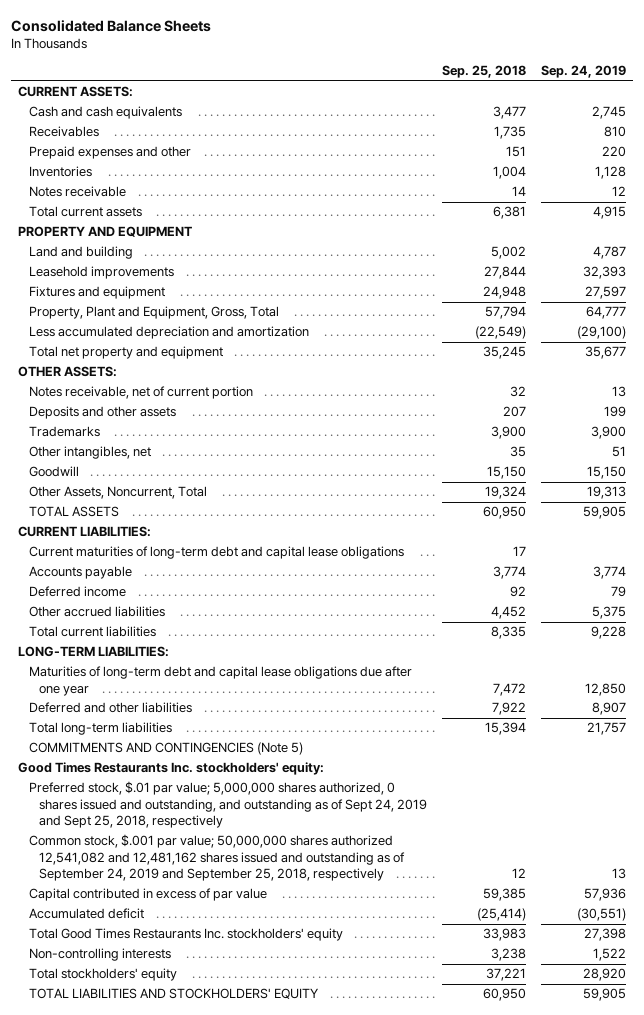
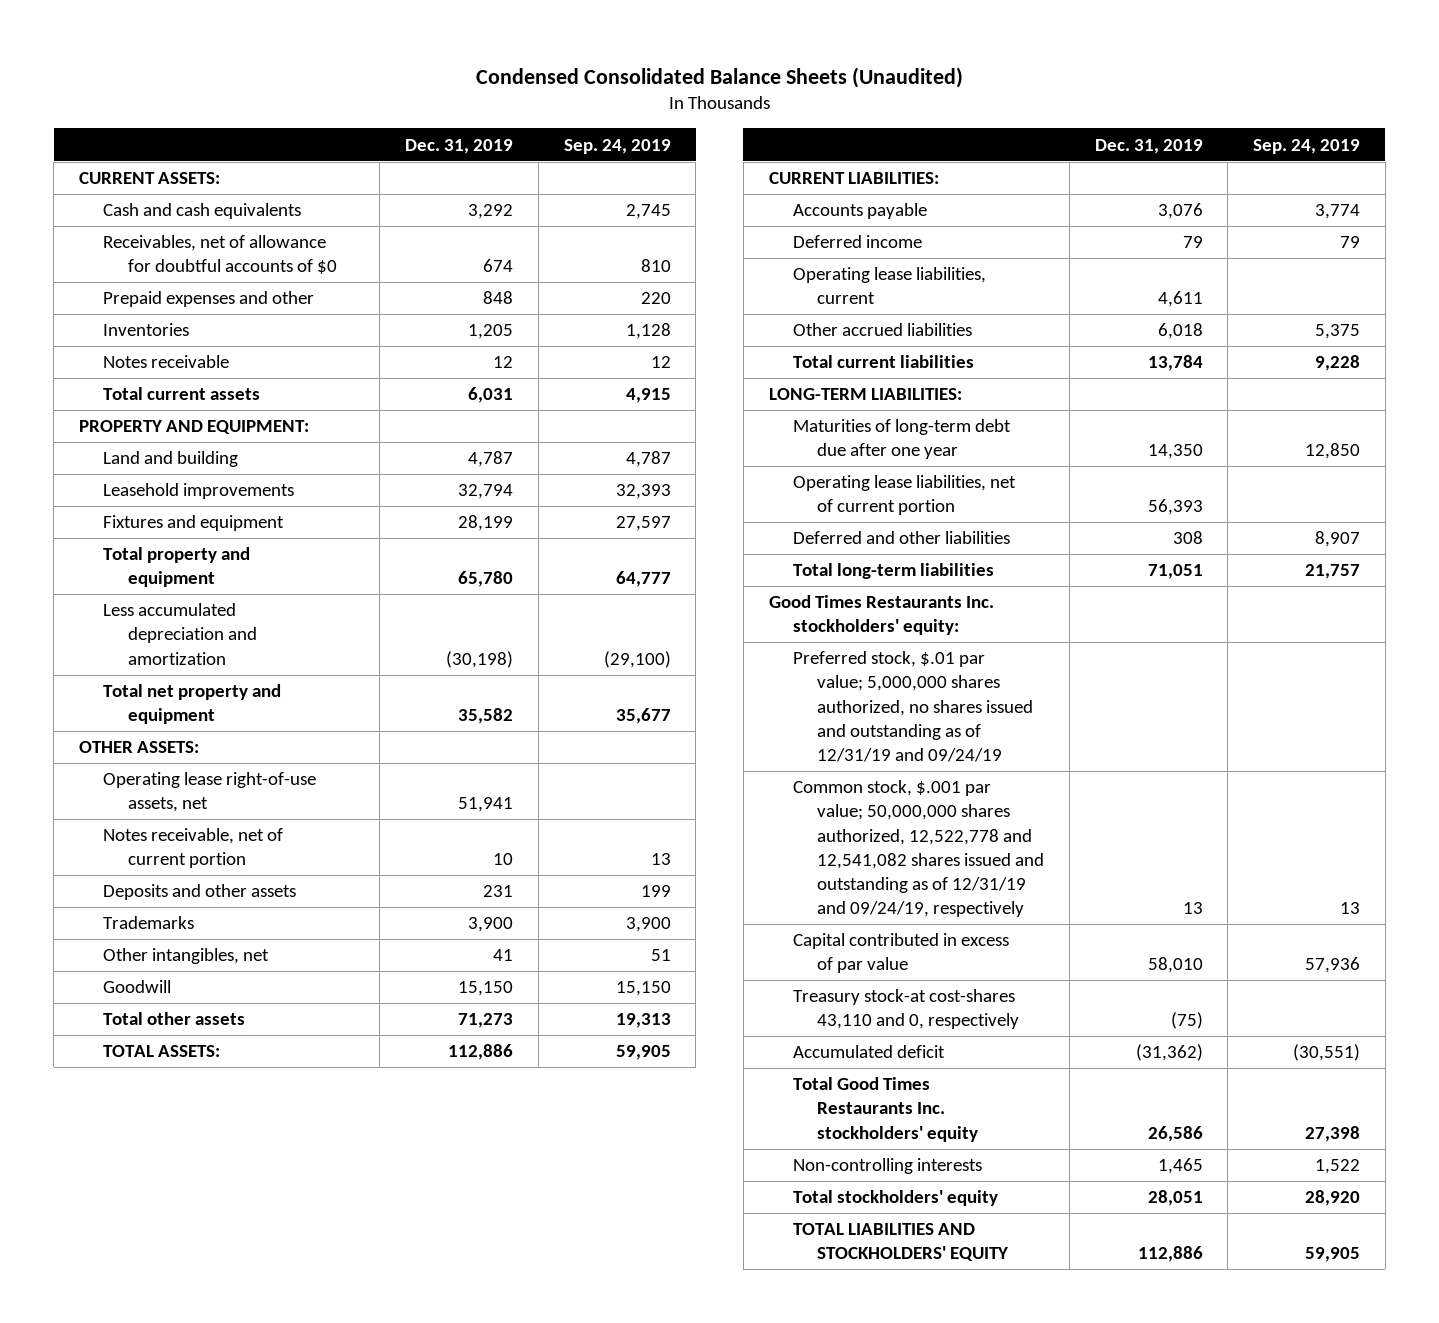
[11,19,212,32] Consolidated Balance Sheets -> [475,66,963,88] Condensed Consolidated Balance Sheets (Unaudited)
[442,65,527,79] Sep. 25, 2018 -> none
none -> [405,138,514,154] Dec. 31, 2019
[28,126,99,138] Receivables -> [103,235,337,275] Receivables, net of allowance for doubtful accounts of $0
[18,226,193,238] PROPERTY AND EQUIPMENT -> [79,420,310,435] PROPERTY AND EQUIPMENT:
[28,306,279,320] Property, Plant and Equipment, Gross, Total -> [103,547,251,588] Total property and equipment
none -> [103,772,317,813] Operating lease right-of-use assets, net
[28,486,207,500] Other Assets, Noncurrent, Total -> [103,1012,246,1026] Total other assets
[28,506,119,518] TOTAL ASSETS -> [103,1045,221,1058] TOTAL ASSETS:
[28,546,404,560] Current maturities of long-term debt and capital lease obligations -> none
none -> [792,267,986,305] Operating lease liabilities, current
[28,666,412,696] Maturities of long-term debt and capital lease obligations due after one year -> [792,419,1011,460] Maturities of long-term debt due after one year
none -> [792,475,1016,516] Operating lease liabilities, net of current portion
[28,742,303,756] COMMITMENTS AND CONTINGENCIES (Note 5) -> none
[28,781,428,829] Preferred stock, $.01 par value; 5,000,000 shares authorized, 0 shares issued and outstanding, and outstanding as of Sept 24, 2019 and Sept 25, 2018, respectively -> [792,651,1034,763] Preferred stock, $.01 par value; 5,000,000 shares authorized, no shares issued and outstanding as of 12/31/19 and 09/24/19
[28,834,406,882] Common stock, $.001 par value; 50,000,000 shares authorized 12,541,082 and 12,481,162 shares issued and outstanding as of September 24, 2019 and September 25, 2018, respectively -> [792,780,1045,918] Common stock, $.001 par value; 50,000,000 shares authorized, 12,522,778 and 12,541,082 shares issued and outstanding as of 12/31/19 and 09/24/19, respectively
none -> [792,989,1020,1030] Treasury stock-at cost-shares 43,110 and 0, respectively

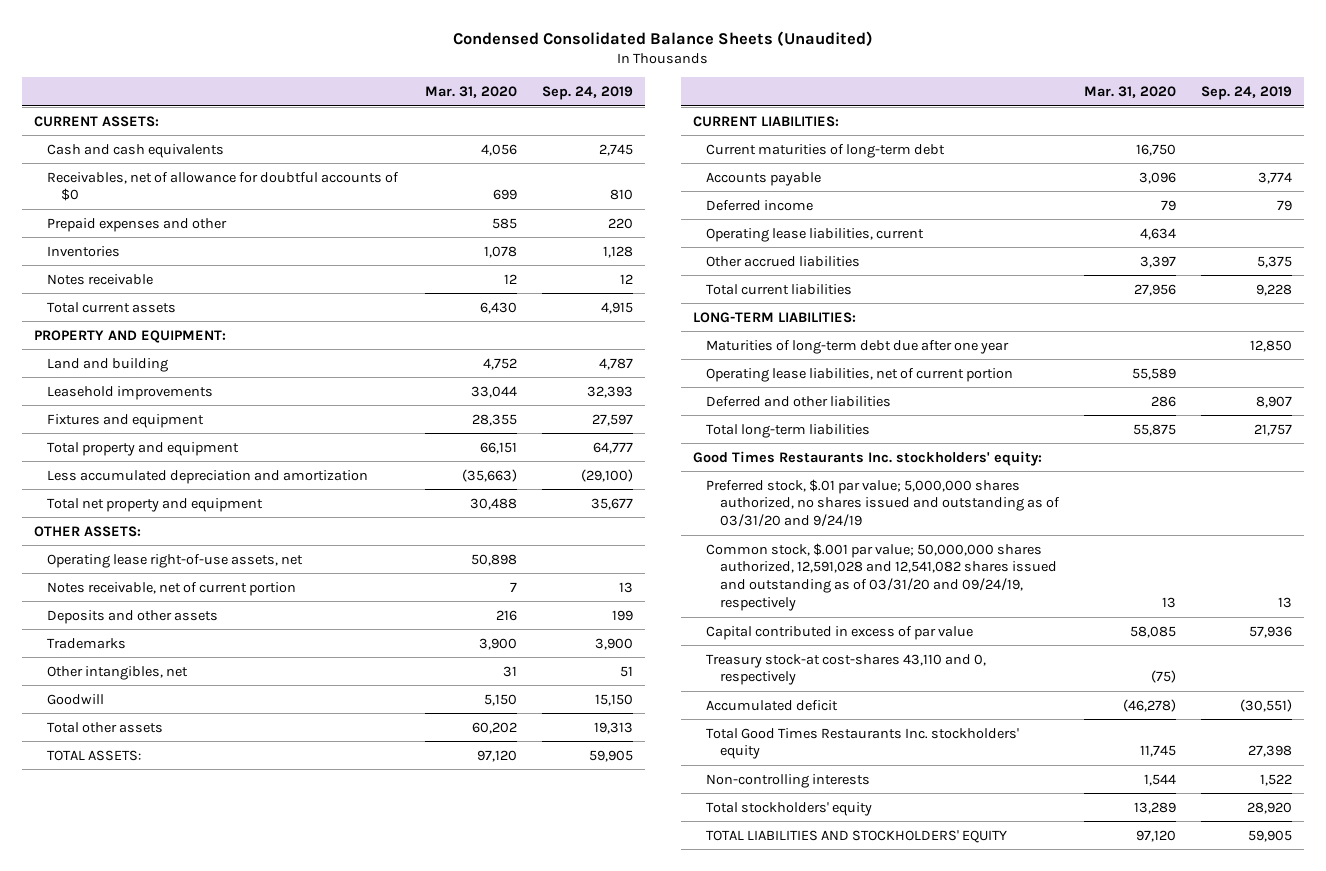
[405,138,514,154] Dec. 31, 2019 -> none
none -> [424,86,517,99] Mar. 31, 2020
none -> [706,143,946,158] Current maturities of long-term debt
[792,651,1034,763] Preferred stock, $.01 par value; 5,000,000 shares authorized, no shares issued and outstanding as of 12/31/19 and 09/24/19 -> [706,478,1060,528] Preferred stock, $.01 par value; 5,000,000 shares authorized, no shares issued and outstanding as of 03/31/20 and 9/24/19
[792,780,1045,918] Common stock, $.001 par value; 50,000,000 shares authorized, 12,522,778 and 12,541,082 shares issued and outstanding as of 12/31/19 and 09/24/19, respectively -> [706,542,1057,612] Common stock, $.001 par value; 50,000,000 shares authorized, 12,591,028 and 12,541,082 shares issued and outstanding as of 03/31/20 and 09/24/19, respectively

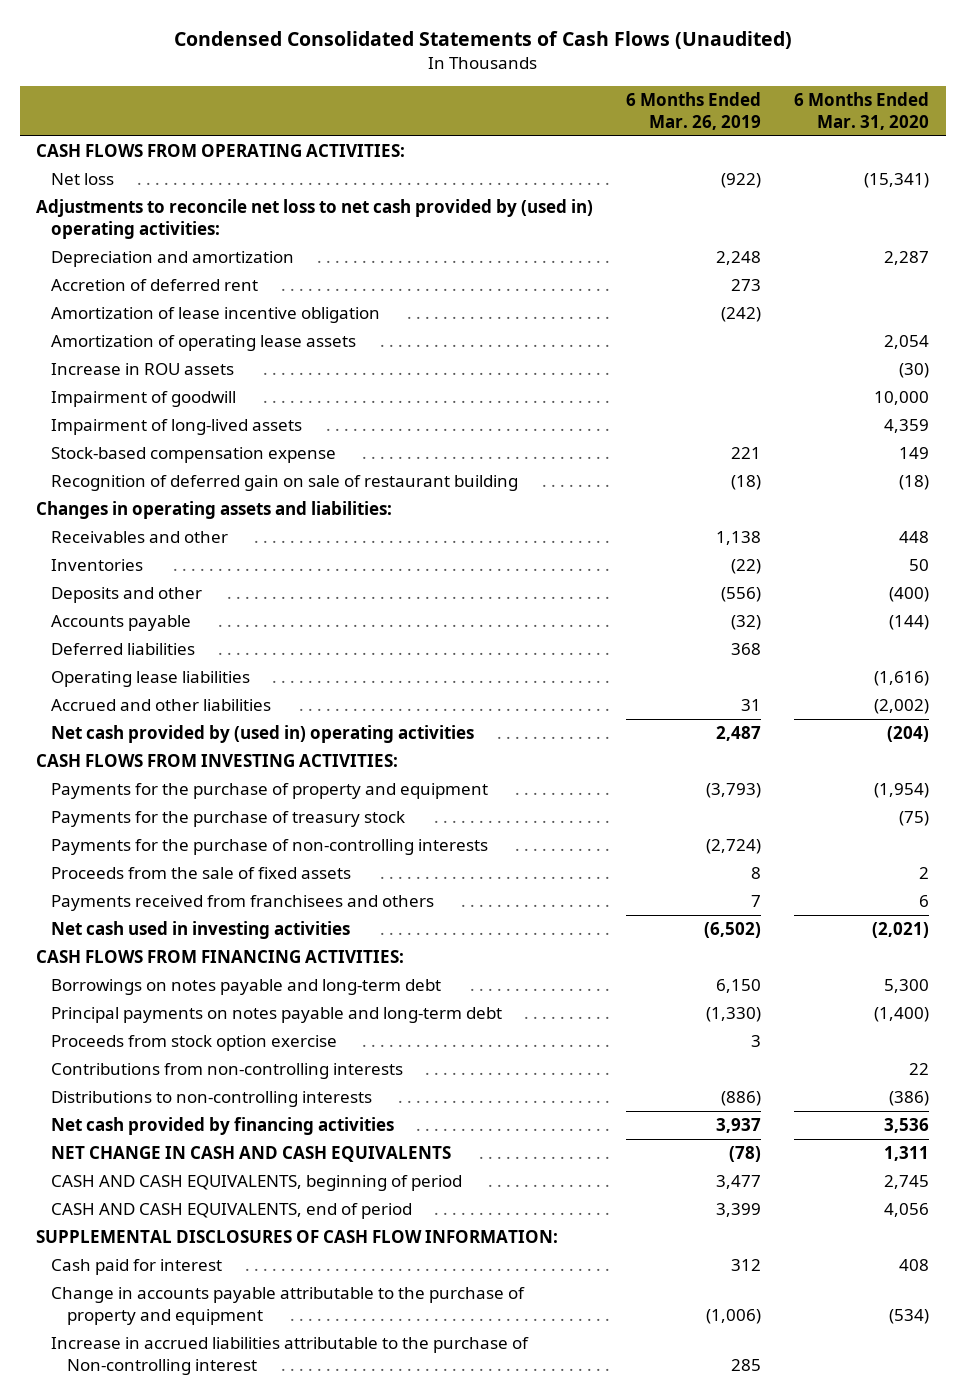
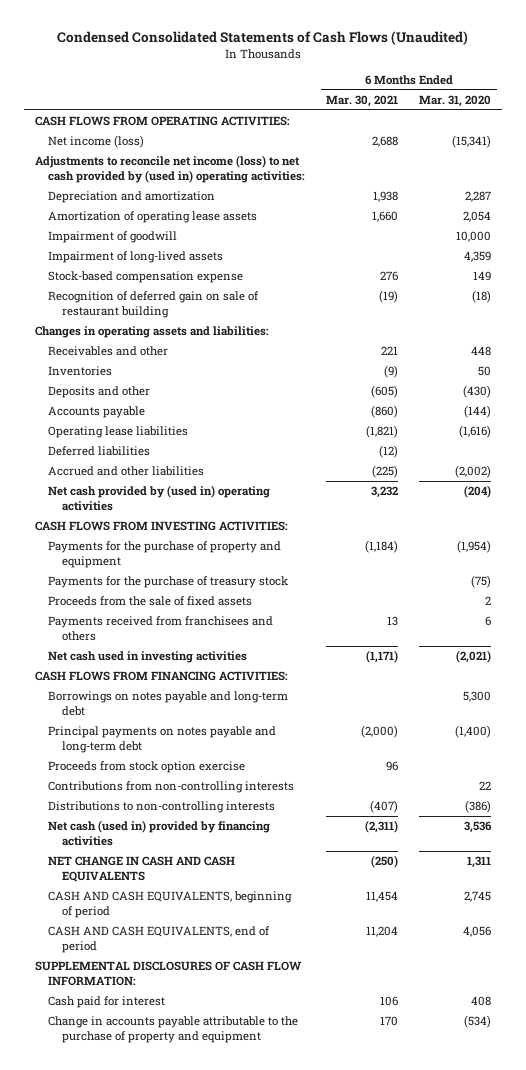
[626,92,762,130] 6 Months Ended Mar. 26, 2019 -> none
none -> [326,94,399,107] Mar. 30, 2021
[51,173,115,186] Net loss -> [48,135,145,149] Net income (loss)
[36,199,594,239] Adjustments to reconcile net loss to net cash provided by (used in) operating activities: -> [34,155,306,184] Adjustments to reconcile net income (loss) to net cash provided by (used in) operating activities:
[51,279,259,292] Accretion of deferred rent -> none
[51,307,381,324] Amortization of lease incentive obligation -> none
[51,363,235,376] Increase in ROU assets -> none
[889,587,930,603] (400) -> [463,385,492,399] (430)
[51,643,196,656] Deferred liabilities -> [48,446,151,457] Deferred liabilities
[51,839,489,856] Payments for the purchase of non-controlling interests -> none
[51,1117,395,1136] Net cash provided by financing activities -> [48,820,271,847] Net cash (used in) provided by financing activities
[51,1337,530,1375] Increase in accrued liabilities attributable to the purchase of Non-controlling interest -> none

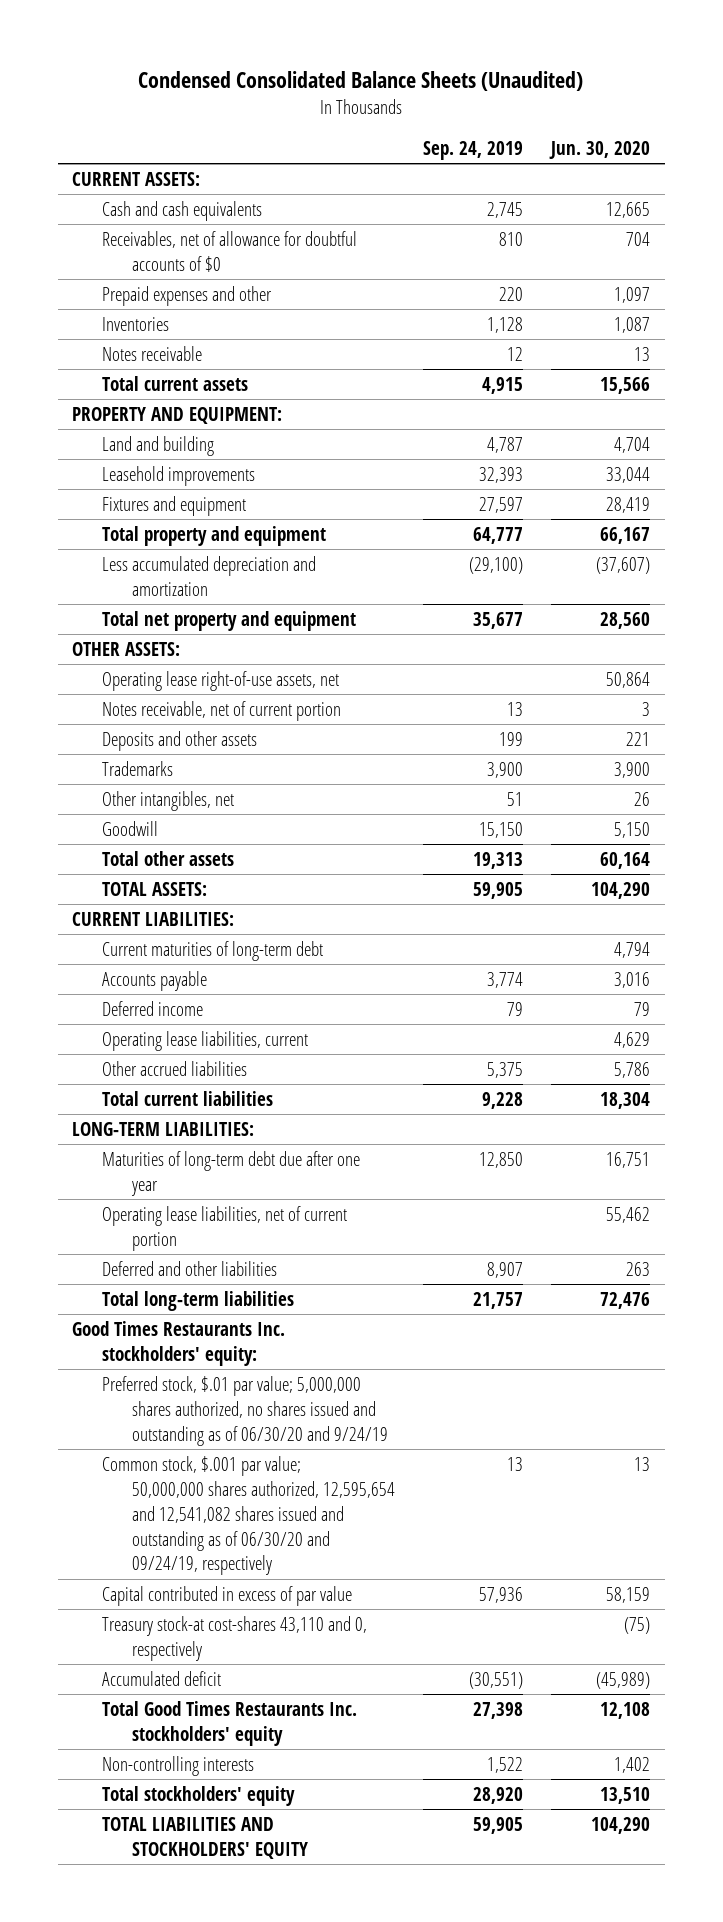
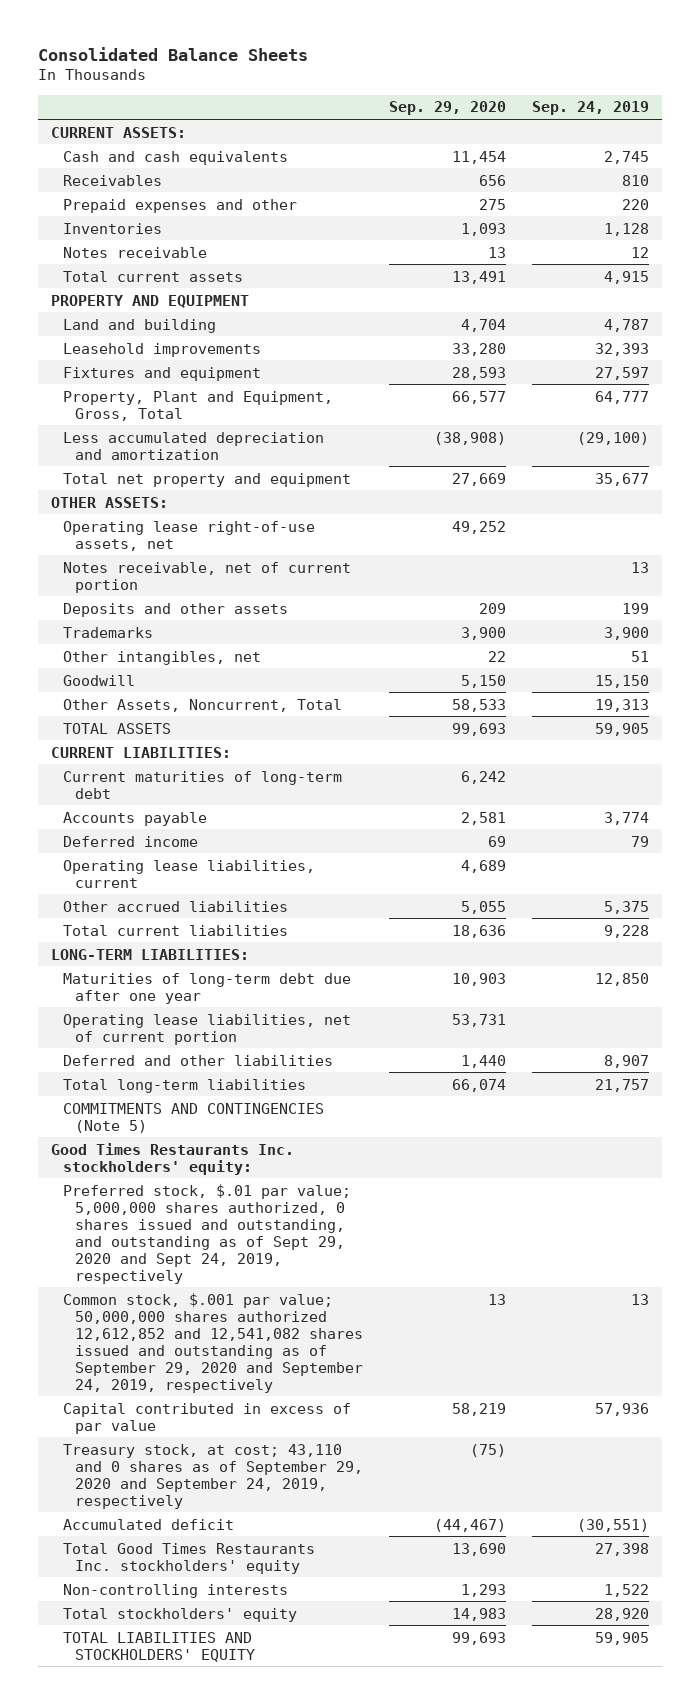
[138,71,584,92] Condensed Consolidated Balance Sheets (Unaudited) -> [38,46,309,61] Consolidated Balance Sheets
[549,141,651,160] Jun. 30, 2020 -> none
none -> [389,101,507,116] Sep. 29, 2020
[102,230,358,272] Receivables, net of allowance for doubtful accounts of $0 -> [63,174,163,186] Receivables
[72,406,283,424] PROPERTY AND EQUIPMENT: -> [51,294,250,308] PROPERTY AND EQUIPMENT
[102,525,327,546] Total property and equipment -> [63,390,334,421] Property, Plant and Equipment, Gross, Total
[102,850,235,866] Total other assets -> [63,698,343,712] Other Assets, Noncurrent, Total
[102,881,208,896] TOTAL ASSETS: -> [63,722,172,734] TOTAL ASSETS
none -> [63,1102,325,1133] COMMITMENTS AND CONTINGENCIES (Note 5)
[102,1375,388,1446] Preferred stock, $.01 par value; 5,000,000 shares authorized, no shares issued and outstanding as of 06/30/20 and 9/24/19 -> [63,1183,352,1284] Preferred stock, $.01 par value; 5,000,000 shares authorized, 0 shares issued and outstanding, and outstanding as of Sept 29, 2020 and Sept 24, 2019, respectively
[102,1455,395,1576] Common stock, $.001 par value; 50,000,000 shares authorized, 12,595,654 and 12,541,082 shares issued and outstanding as of 06/30/20 and 09/24/19, respectively -> [63,1292,364,1393] Common stock, $.001 par value; 50,000,000 shares authorized 12,612,852 and 12,541,082 shares issued and outstanding as of September 29, 2020 and September 24, 2019, respectively
[102,1615,368,1661] Treasury stock-at cost-shares 43,110 and 0, respectively -> [63,1443,364,1509] Treasury stock, at cost; 43,110 and 0 shares as of September 29, 2020 and September 24, 2019, respectively

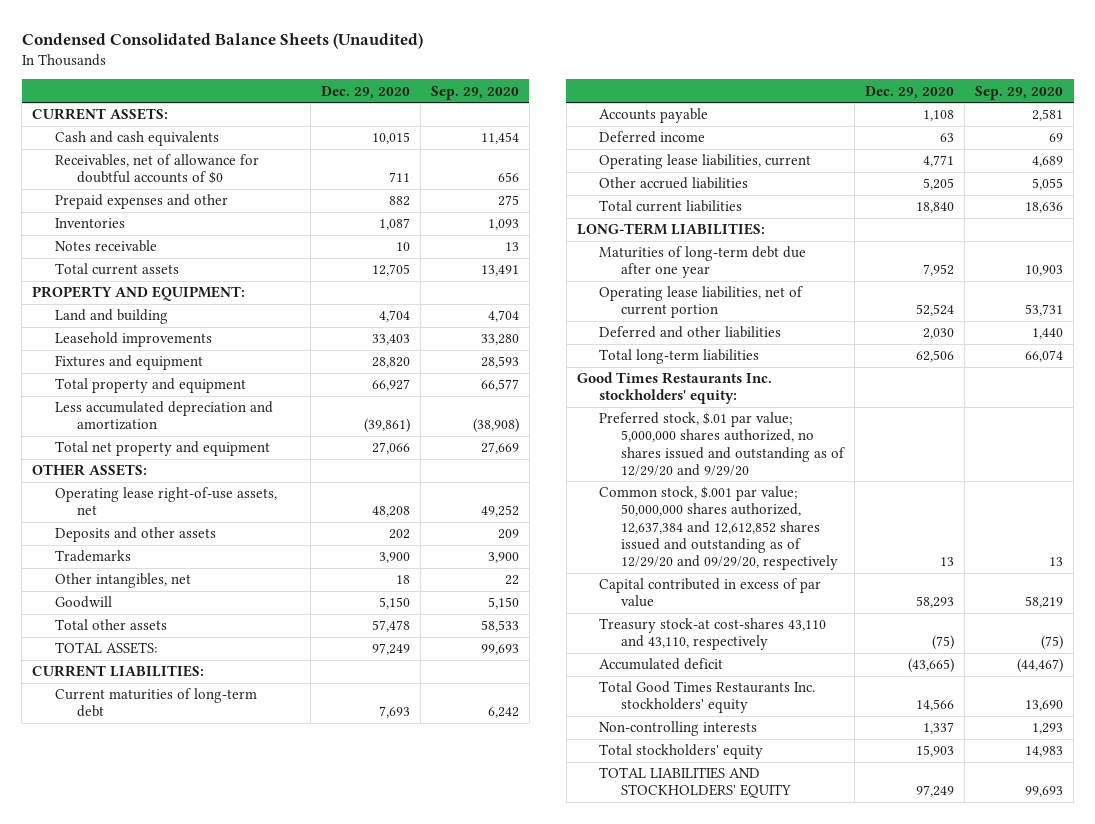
[38,46,309,61] Consolidated Balance Sheets -> [21,32,423,49] Condensed Consolidated Balance Sheets (Unaudited)
[531,101,649,116] Sep. 24, 2019 -> none
none -> [320,85,410,99] Dec. 29, 2020
[63,174,163,186] Receivables -> [54,154,259,185] Receivables, net of allowance for doubtful accounts of $0
[51,294,250,308] PROPERTY AND EQUIPMENT -> [32,286,246,302] PROPERTY AND EQUIPMENT:
[63,390,334,421] Property, Plant and Equipment, Gross, Total -> [54,378,246,394] Total property and equipment
[63,561,352,593] Notes receivable, net of current portion -> none
[63,698,343,712] Other Assets, Noncurrent, Total -> [54,619,167,631] Total other assets
[63,722,172,734] TOTAL ASSETS -> [54,642,158,655] TOTAL ASSETS:
[63,1102,325,1133] COMMITMENTS AND CONTINGENCIES (Note 5) -> none
[63,1183,352,1284] Preferred stock, $.01 par value; 5,000,000 shares authorized, 0 shares issued and outstanding, and outstanding as of Sept 29, 2020 and Sept 24, 2019, respectively -> [598,412,846,476] Preferred stock, $.01 par value; 5,000,000 shares authorized, no shares issued and outstanding as of 12/29/20 and 9/29/20
[63,1292,364,1393] Common stock, $.001 par value; 50,000,000 shares authorized 12,612,852 and 12,541,082 shares issued and outstanding as of September 29, 2020 and September 24, 2019, respectively -> [598,486,839,570] Common stock, $.001 par value; 50,000,000 shares authorized, 12,637,384 and 12,612,852 shares issued and outstanding as of 12/29/20 and 09/29/20, respectively
[63,1443,364,1509] Treasury stock, at cost; 43,110 and 0 shares as of September 29, 2020 and September 24, 2019, respectively -> [598,618,826,651] Treasury stock-at cost-shares 43,110 and 43,110, respectively

